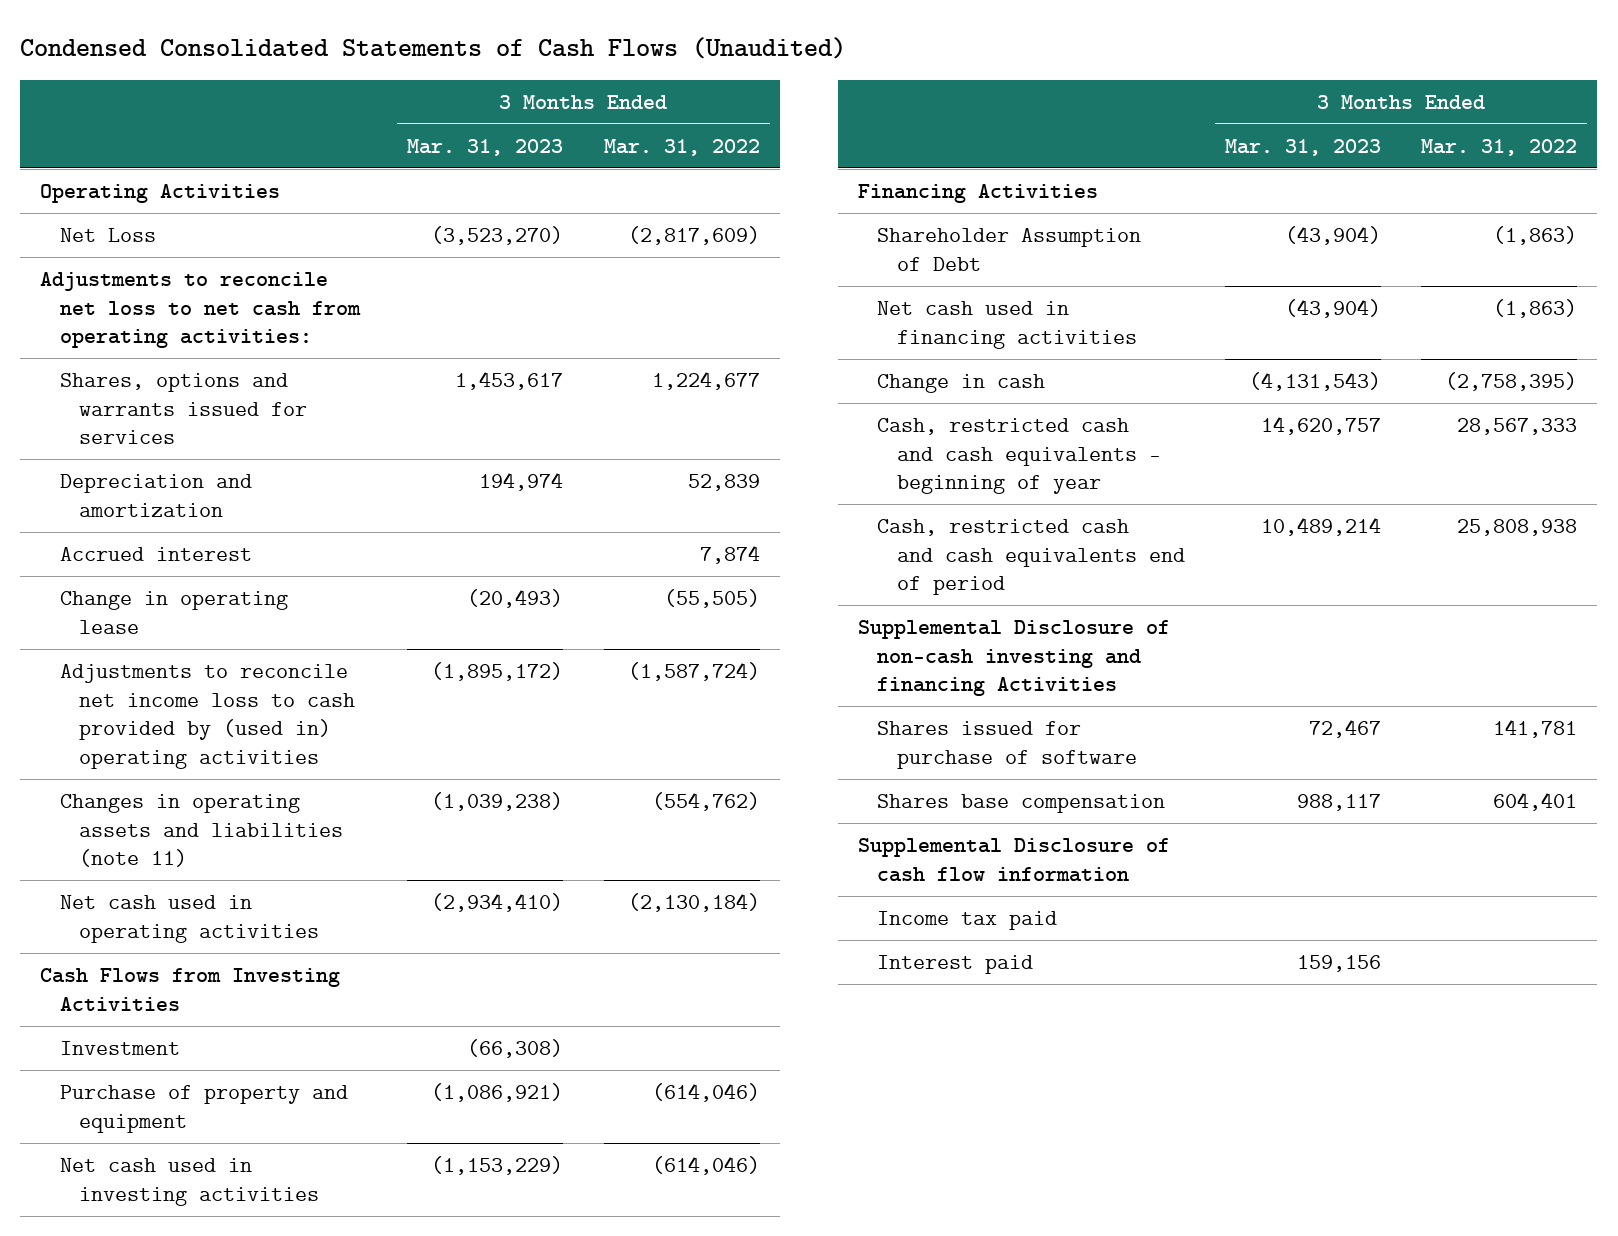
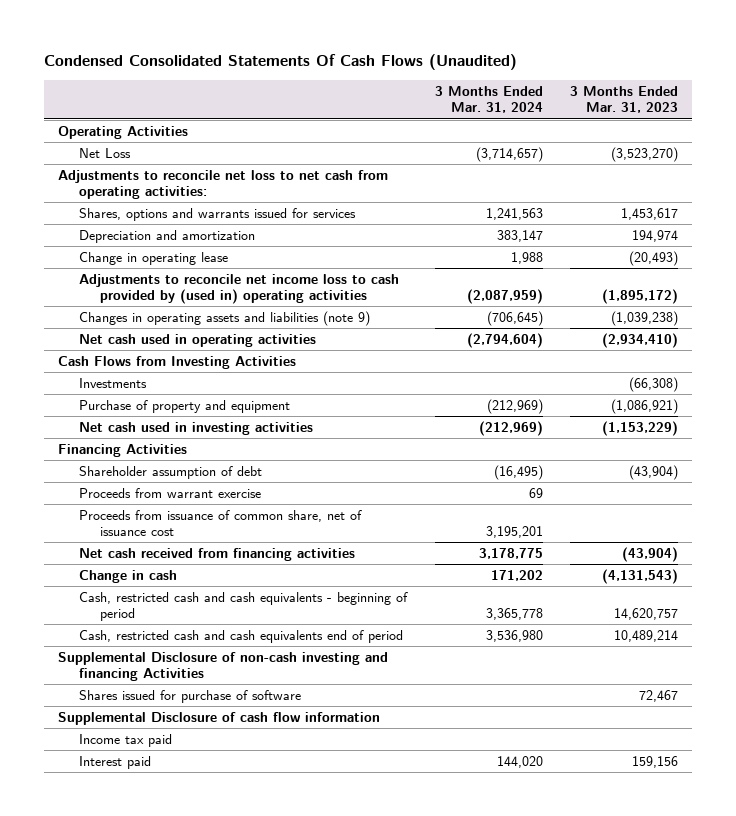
[20,37,847,60] Condensed Consolidated Statements of Cash Flows (Unaudited) -> [44,54,518,71] Condensed Consolidated Statements Of Cash Flows (Unaudited)
[603,138,760,156] Mar. 31, 2022 -> none
none -> [434,86,543,114] 3 Months Ended Mar. 31, 2024
[59,547,252,562] Accrued interest -> none
[59,794,343,868] Changes in operating assets and liabilities (note 11) -> [79,311,371,327] Changes in operating assets and liabilities (note 9)
[59,1041,180,1056] Investment -> [79,378,148,389] Investments
[877,228,1142,271] Shareholder Assumption of Debt -> [79,466,263,480] Shareholder assumption of debt
none -> [79,488,262,499] Proceeds from warrant exercise
none -> [79,510,363,537] Proceeds from issuance of common share, net of issuance cost
[877,301,1137,349] Net cash used in financing activities -> [79,548,356,562] Net cash received from financing activities
[877,418,1161,495] Cash, restricted cash and cash equivalents - beginning of year -> [79,592,409,622] Cash, restricted cash and cash equivalents - beginning of period
[877,794,1166,814] Shares base compensation -> none

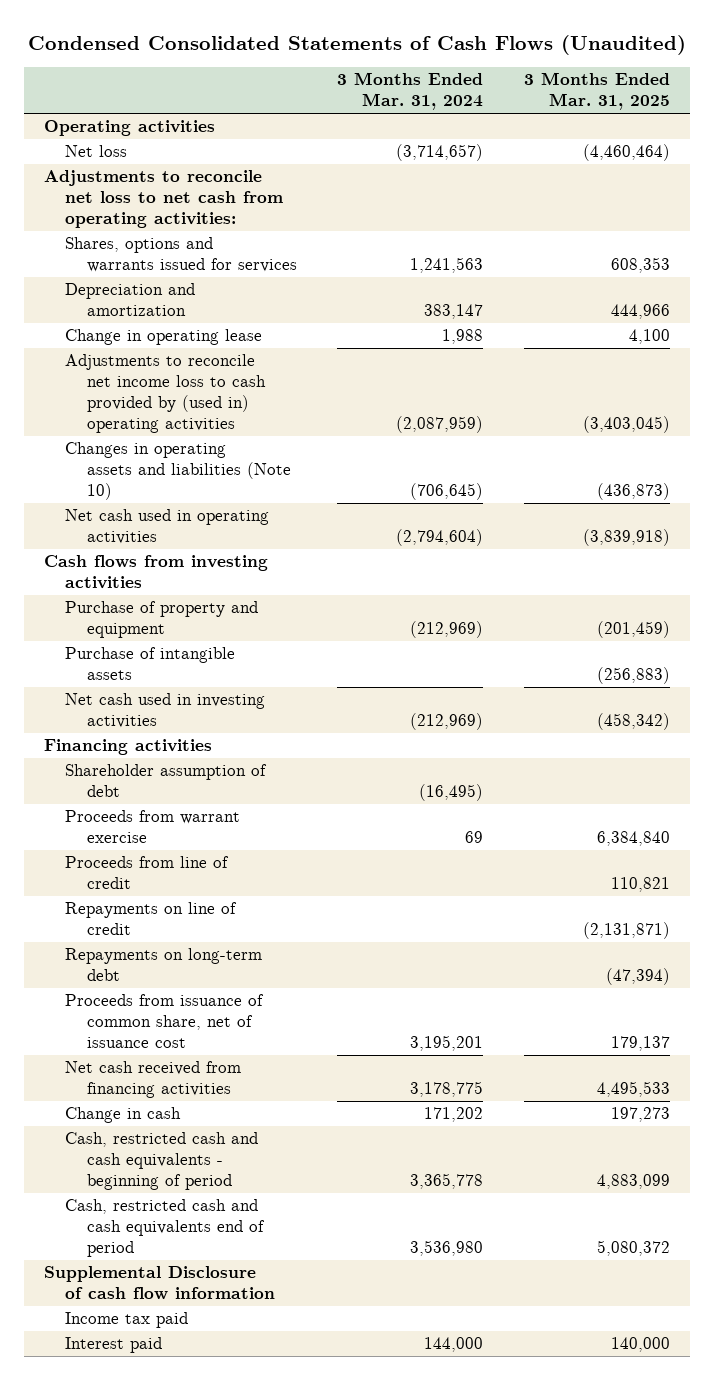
[44,54,518,71] Condensed Consolidated Statements Of Cash Flows (Unaudited) -> [27,34,686,55] Condensed Consolidated Statements of Cash Flows (Unaudited)
[570,86,679,114] 3 Months Ended Mar. 31, 2023 -> none
none -> [523,72,670,111] 3 Months Ended Mar. 31, 2025
[57,126,188,140] Operating Activities -> [43,120,215,137] Operating activities
[79,148,132,159] Net Loss -> [65,145,128,158] Net loss
[79,311,371,327] Changes in operating assets and liabilities (note 9) -> [65,442,292,501] Changes in operating assets and liabilities (Note 10)
[79,378,148,389] Investments -> none
[57,356,296,370] Cash Flows from Investing Activities -> [43,555,268,590] Cash flows from investing activities
none -> [65,647,236,681] Purchase of intangible assets
[57,444,187,458] Financing Activities -> [43,739,212,756] Financing activities
none -> [65,856,230,890] Proceeds from line of credit
none -> [65,902,238,936] Repayments on line of credit
none -> [65,948,263,982] Repayments on long-term debt
[57,652,388,682] Supplemental Disclosure of non-cash investing and financing Activities -> none
[79,690,302,704] Shares issued for purchase of software -> none
[496,756,543,769] 144,020 -> [424,1337,484,1353] 144,000

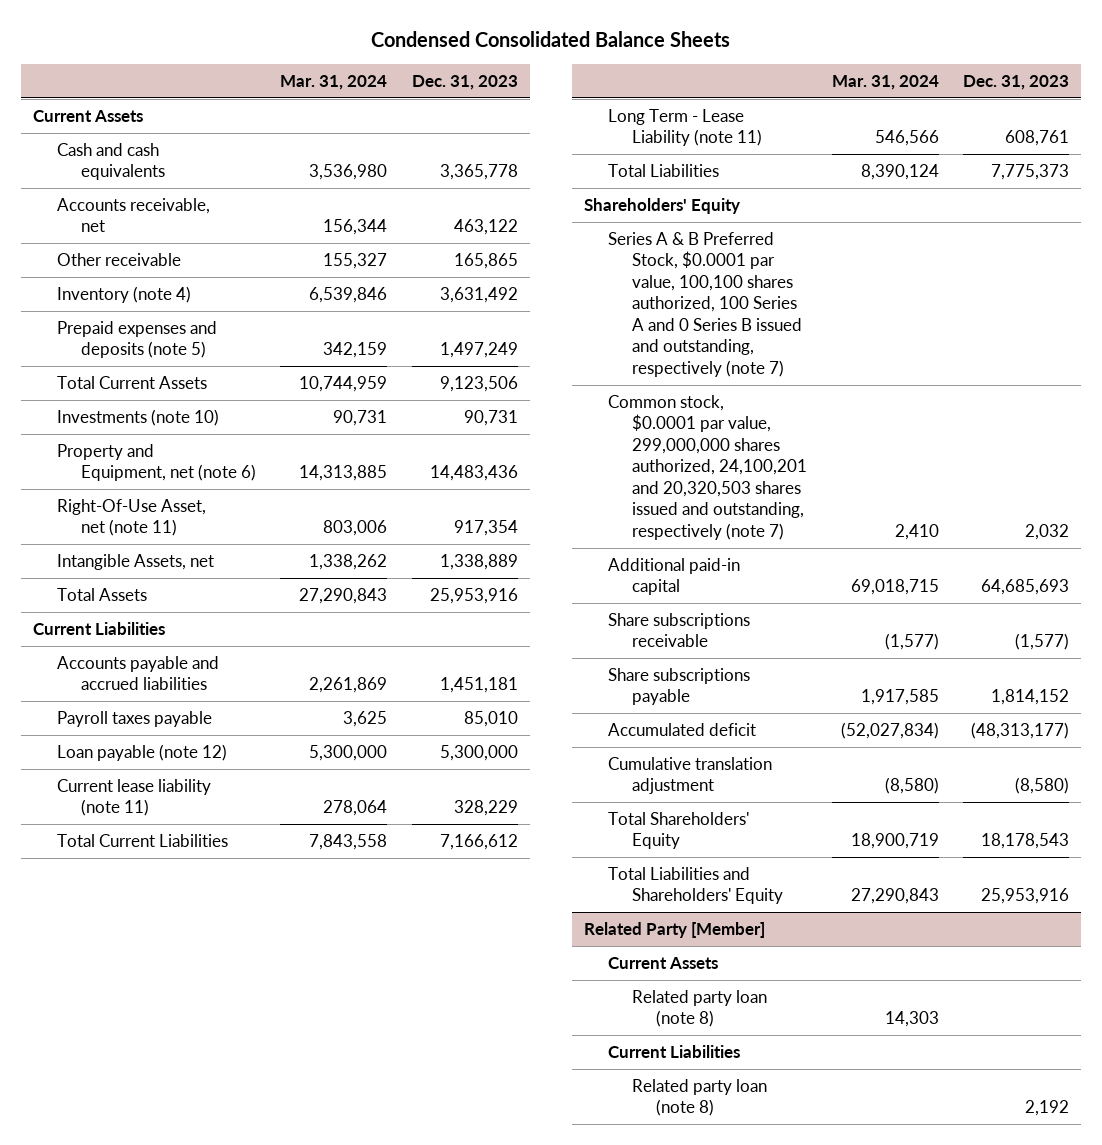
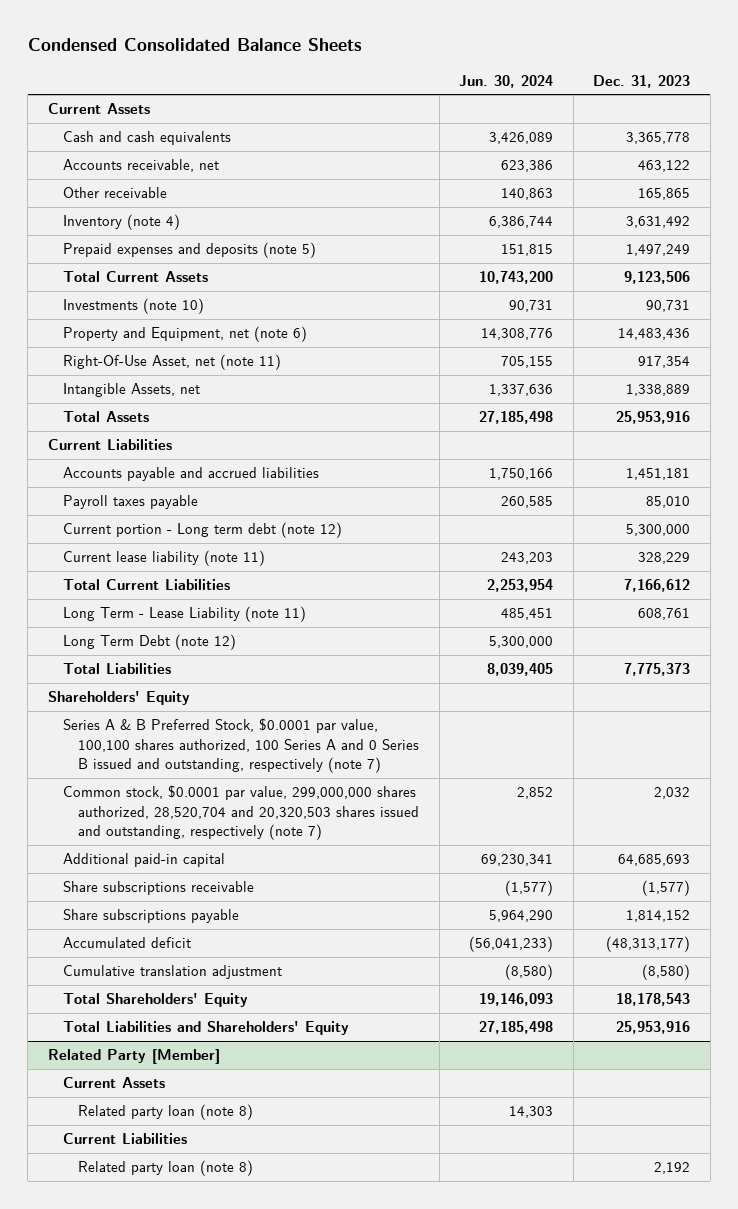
[280,74,388,90] Mar. 31, 2024 -> none
none -> [459,74,554,88] Jun. 30, 2024
[57,743,228,761] Loan payable (note 12) -> none
none -> [63,522,343,539] Current portion - Long term debt (note 12)
none -> [63,634,237,651] Long Term Debt (note 12)
[608,394,808,540] Common stock, $0.0001 par value, 299,000,000 shares authorized, 24,100,201 and 20,320,503 shares issued and outstanding, respectively (note 7) -> [63,785,420,840] Common stock, $0.0001 par value, 299,000,000 shares authorized, 28,520,704 and 20,320,503 shares issued and outstanding, respectively (note 7)

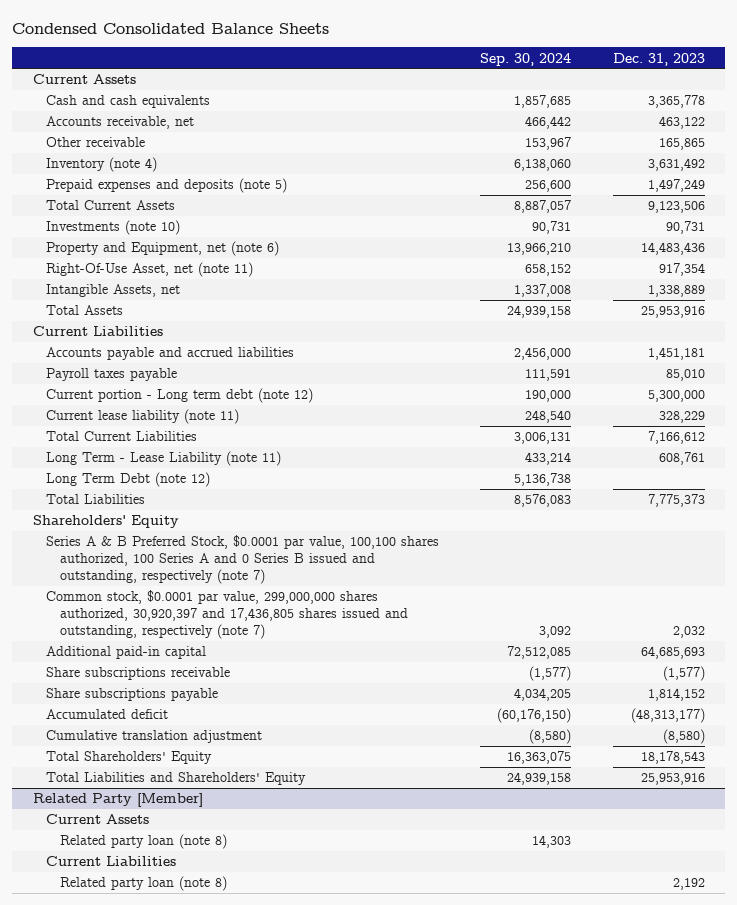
[459,74,554,88] Jun. 30, 2024 -> none
none -> [480,52,572,66] Sep. 30, 2024
[63,785,420,840] Common stock, $0.0001 par value, 299,000,000 shares authorized, 28,520,704 and 20,320,503 shares issued and outstanding, respectively (note 7) -> [46,590,408,640] Common stock, $0.0001 par value, 299,000,000 shares authorized, 30,920,397 and 17,436,805 shares issued and outstanding, respectively (note 7)

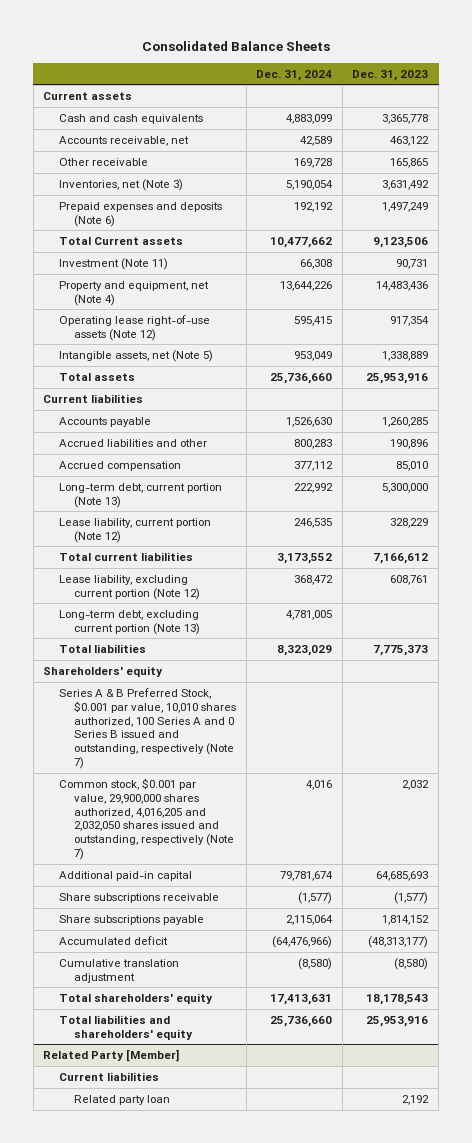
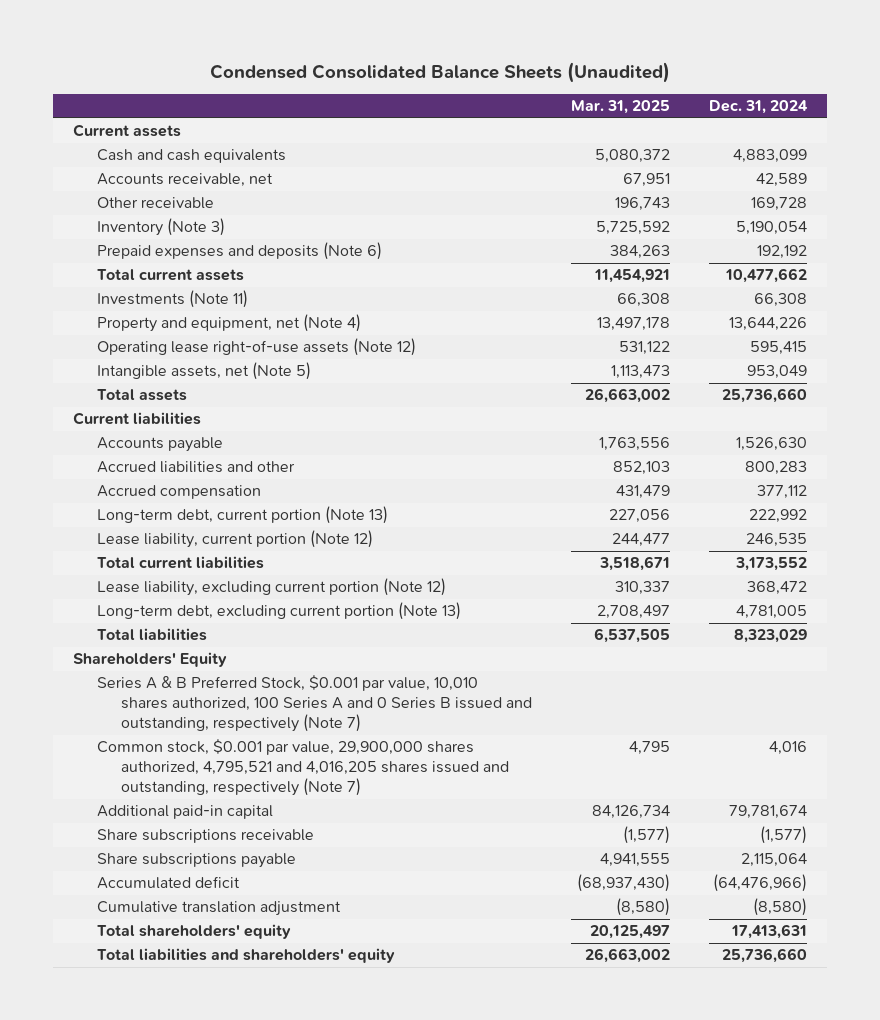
[141,41,330,52] Consolidated Balance Sheets -> [210,62,671,84] Condensed Consolidated Balance Sheets (Unaudited)
[352,69,429,81] Dec. 31, 2023 -> none
none -> [571,100,671,115] Mar. 31, 2025
[58,178,183,191] Inventories, net (Note 3) -> [96,218,225,237] Inventory (Note 3)
[58,236,183,245] Total Current assets -> [96,269,244,282] Total current assets
[58,257,168,270] Investment (Note 11) -> [96,290,248,309] Investments (Note 11)
[43,665,164,677] Shareholders' equity -> [72,652,227,668] Shareholders' Equity
[58,777,235,861] Common stock, $0.001 par value, 29,900,000 shares authorized, 4,016,205 and 2,032,050 shares issued and outstanding, respectively (Note 7) -> [96,739,510,797] Common stock, $0.001 par value, 29,900,000 shares authorized, 4,795,521 and 4,016,205 shares issued and outstanding, respectively (Note 7)
[43,1048,180,1062] Related Party [Member] -> none
[58,1071,159,1081] Current liabilities -> none
[74,1094,171,1105] Related party loan -> none

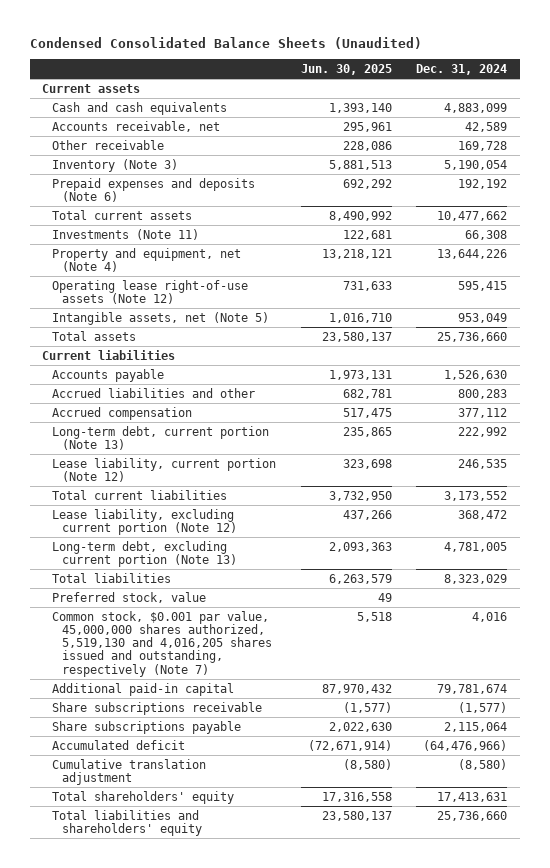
[571,100,671,115] Mar. 31, 2025 -> none
none -> [300,63,392,75] Jun. 30, 2025
[72,652,227,668] Shareholders' Equity -> none
[96,675,533,733] Series A & B Preferred Stock, $0.001 par value, 10,010 shares authorized, 100 Series A and 0 Series B issued and outstanding, respectively (Note 7) -> [52,591,207,603] Preferred stock, value
[96,739,510,797] Common stock, $0.001 par value, 29,900,000 shares authorized, 4,795,521 and 4,016,205 shares issued and outstanding, respectively (Note 7) -> [52,610,272,677] Common stock, $0.001 par value, 45,000,000 shares authorized, 5,519,130 and 4,016,205 shares issued and outstanding, respectively (Note 7)

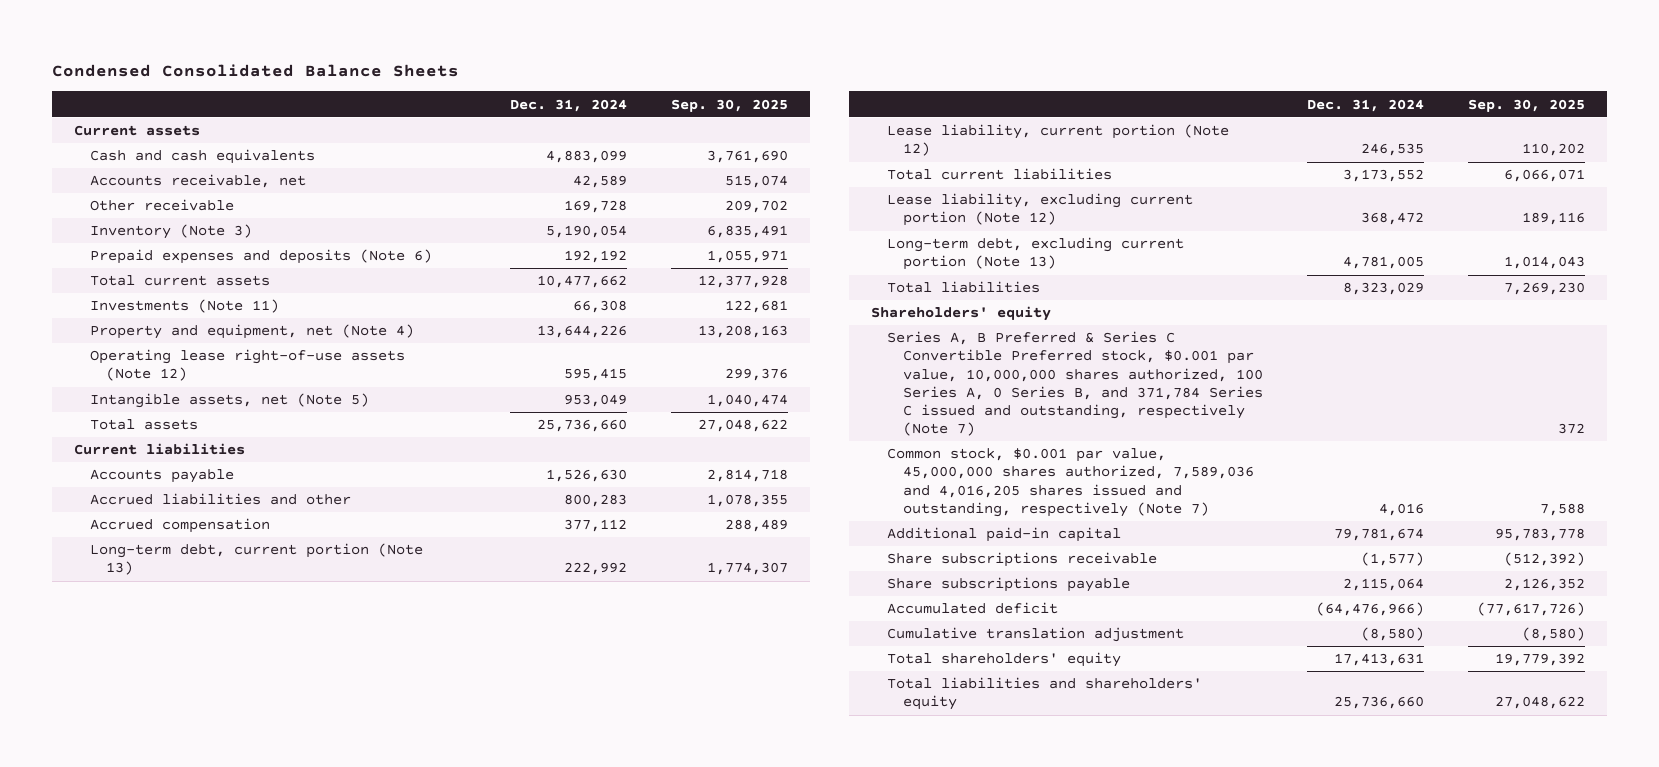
[30,36,423,49] Condensed Consolidated Balance Sheets (Unaudited) -> [51,63,459,77] Condensed Consolidated Balance Sheets
[300,63,392,75] Jun. 30, 2025 -> none
none -> [671,98,789,112] Sep. 30, 2025
none -> [870,306,1051,322] Shareholders' equity
[52,591,207,603] Preferred stock, value -> [886,331,1263,437] Series A, B Preferred & Series C Convertible Preferred stock, $0.001 par value, 10,000,000 shares authorized, 100 Series A, 0 Series B, and 371,784 Series C issued and outstanding, respectively (Note 7)
[52,610,272,677] Common stock, $0.001 par value, 45,000,000 shares authorized, 5,519,130 and 4,016,205 shares issued and outstanding, respectively (Note 7) -> [886,448,1254,517] Common stock, $0.001 par value, 45,000,000 shares authorized, 7,589,036 and 4,016,205 shares issued and outstanding, respectively (Note 7)

